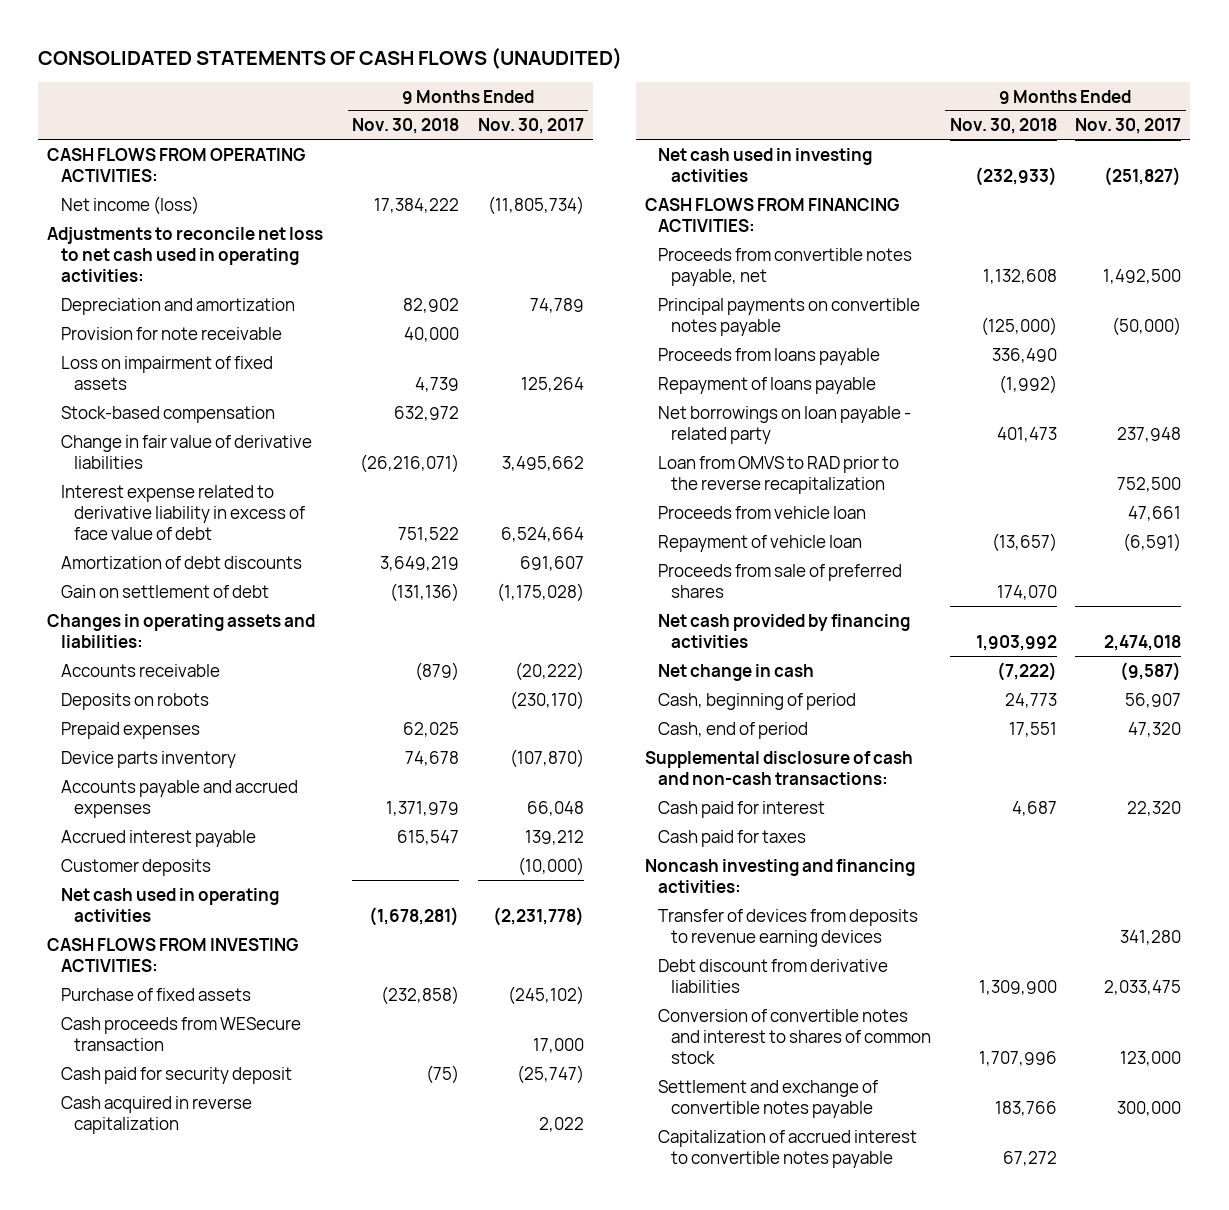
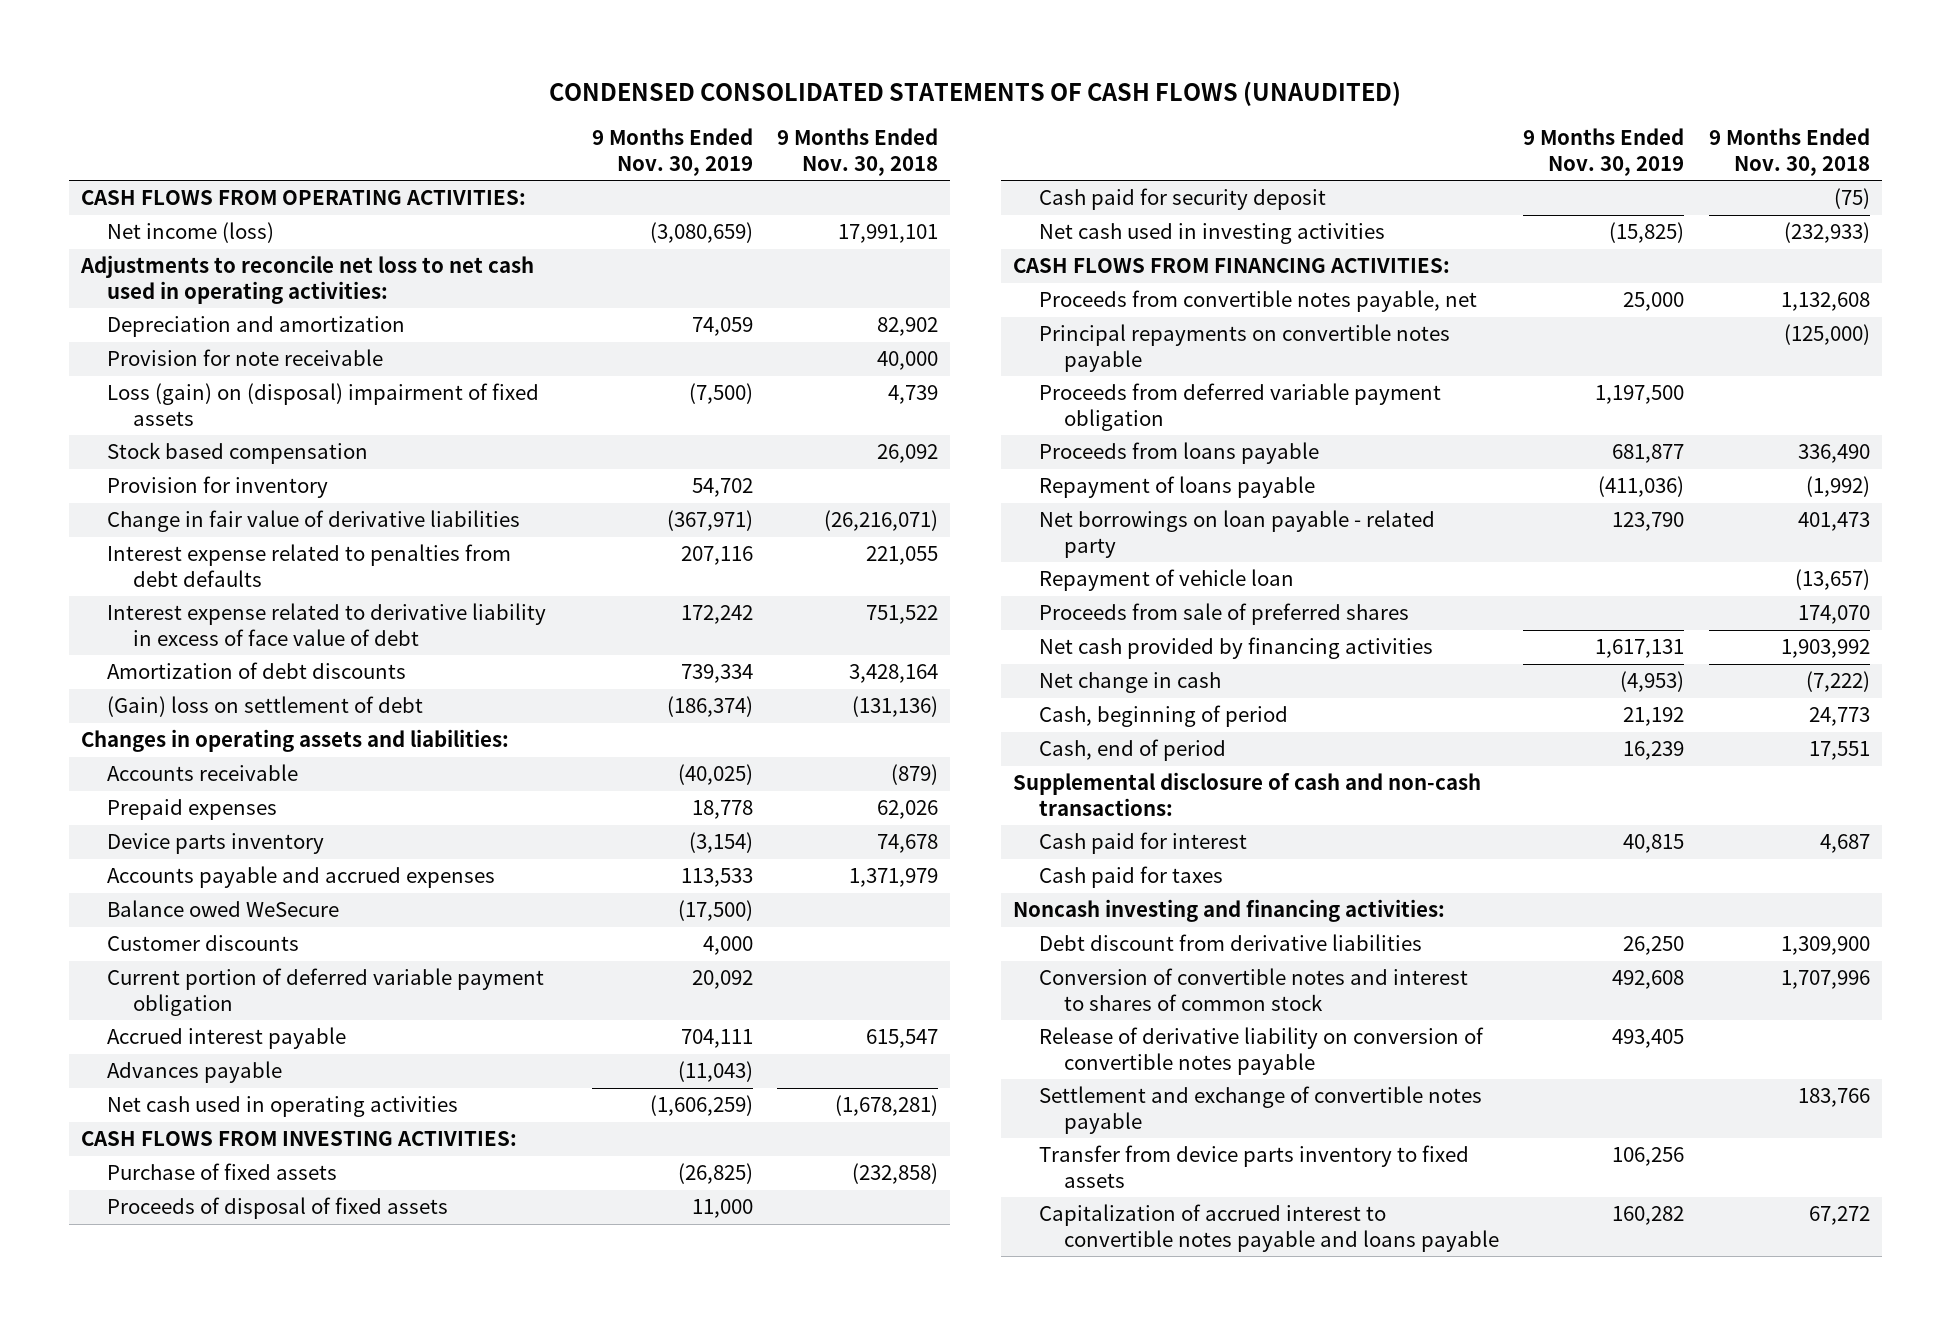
[38,46,623,69] CONSOLIDATED STATEMENTS OF CASH FLOWS (UNAUDITED) -> [549,80,1402,106] CONDENSED CONSOLIDATED STATEMENTS OF CASH FLOWS (UNAUDITED)
[477,118,584,135] Nov. 30, 2017 -> none
none -> [591,128,753,176] 9 Months Ended Nov. 30, 2019
[374,197,460,213] 17,384,222 -> [837,224,938,244] 17,991,101
[60,355,273,390] Loss on impairment of fixed assets -> [106,383,539,426] Loss (gain) on (disposal) impairment of fixed assets
[60,405,275,423] Stock-based compensation -> [106,442,368,465] Stock based compensation
[394,405,460,421] 632,972 -> [876,444,938,464] 26,092
none -> [106,476,328,499] Provision for inventory
none -> [106,544,511,587] Interest expense related to penalties from debt defaults
[380,555,460,571] 3,649,219 -> [848,664,938,684] 3,428,164
[60,584,269,598] Gain on settlement of debt -> [106,696,423,718] (Gain) loss on settlement of debt
[60,692,209,710] Deposits on robots -> none
[403,721,460,737] 62,025 -> [876,800,938,820] 62,026
none -> [106,900,339,918] Balance owed WeSecure
none -> [106,935,299,952] Customer discounts
none -> [106,968,544,1016] Current portion of deferred variable payment obligation
[60,858,211,876] Customer deposits -> none
none -> [106,1061,282,1084] Advances payable
[60,1016,301,1051] Cash proceeds from WESecure transaction -> none
none -> [106,1197,448,1220] Proceeds of disposal of fixed assets
[60,1095,252,1134] Cash acquired in reverse capitalization -> none
[658,297,921,336] Principal payments on convertible notes payable -> [1038,324,1450,372] Principal repayments on convertible notes payable
none -> [1038,383,1441,431] Proceeds from deferred variable payment obligation
[658,455,900,494] Loan from OMVS to RAD prior to the reverse recapitalization -> none
[658,505,867,519] Proceeds from vehicle loan -> none
[658,908,919,947] Transfer of devices from deposits to revenue earning devices -> none
none -> [1038,1027,1484,1075] Release of derivative liability on conversion of convertible notes payable
none -> [1038,1145,1469,1188] Transfer from device parts inventory to fixed assets
[658,1129,918,1168] Capitalization of accrued interest to convertible notes payable -> [1038,1204,1500,1252] Capitalization of accrued interest to convertible notes payable and loans payable

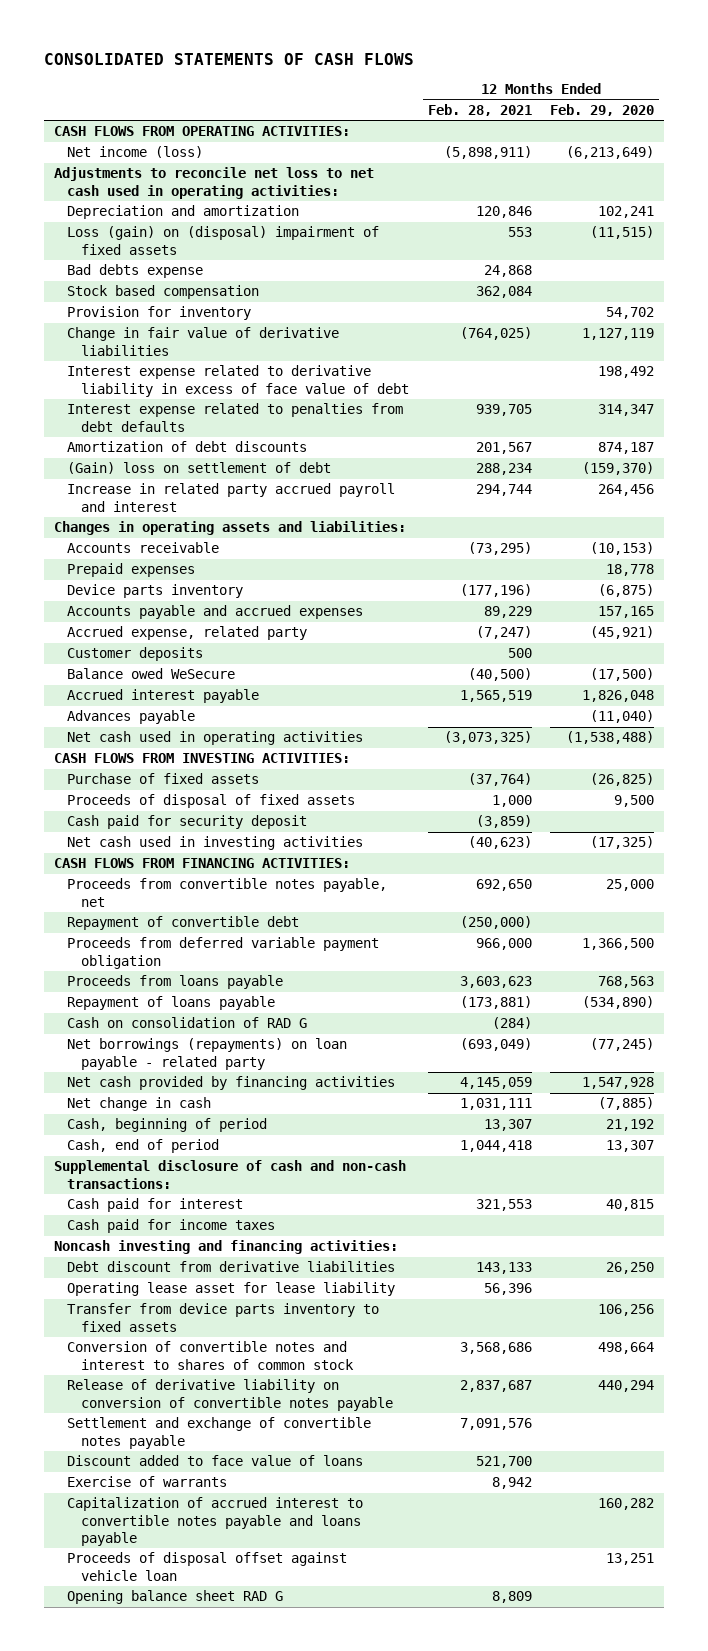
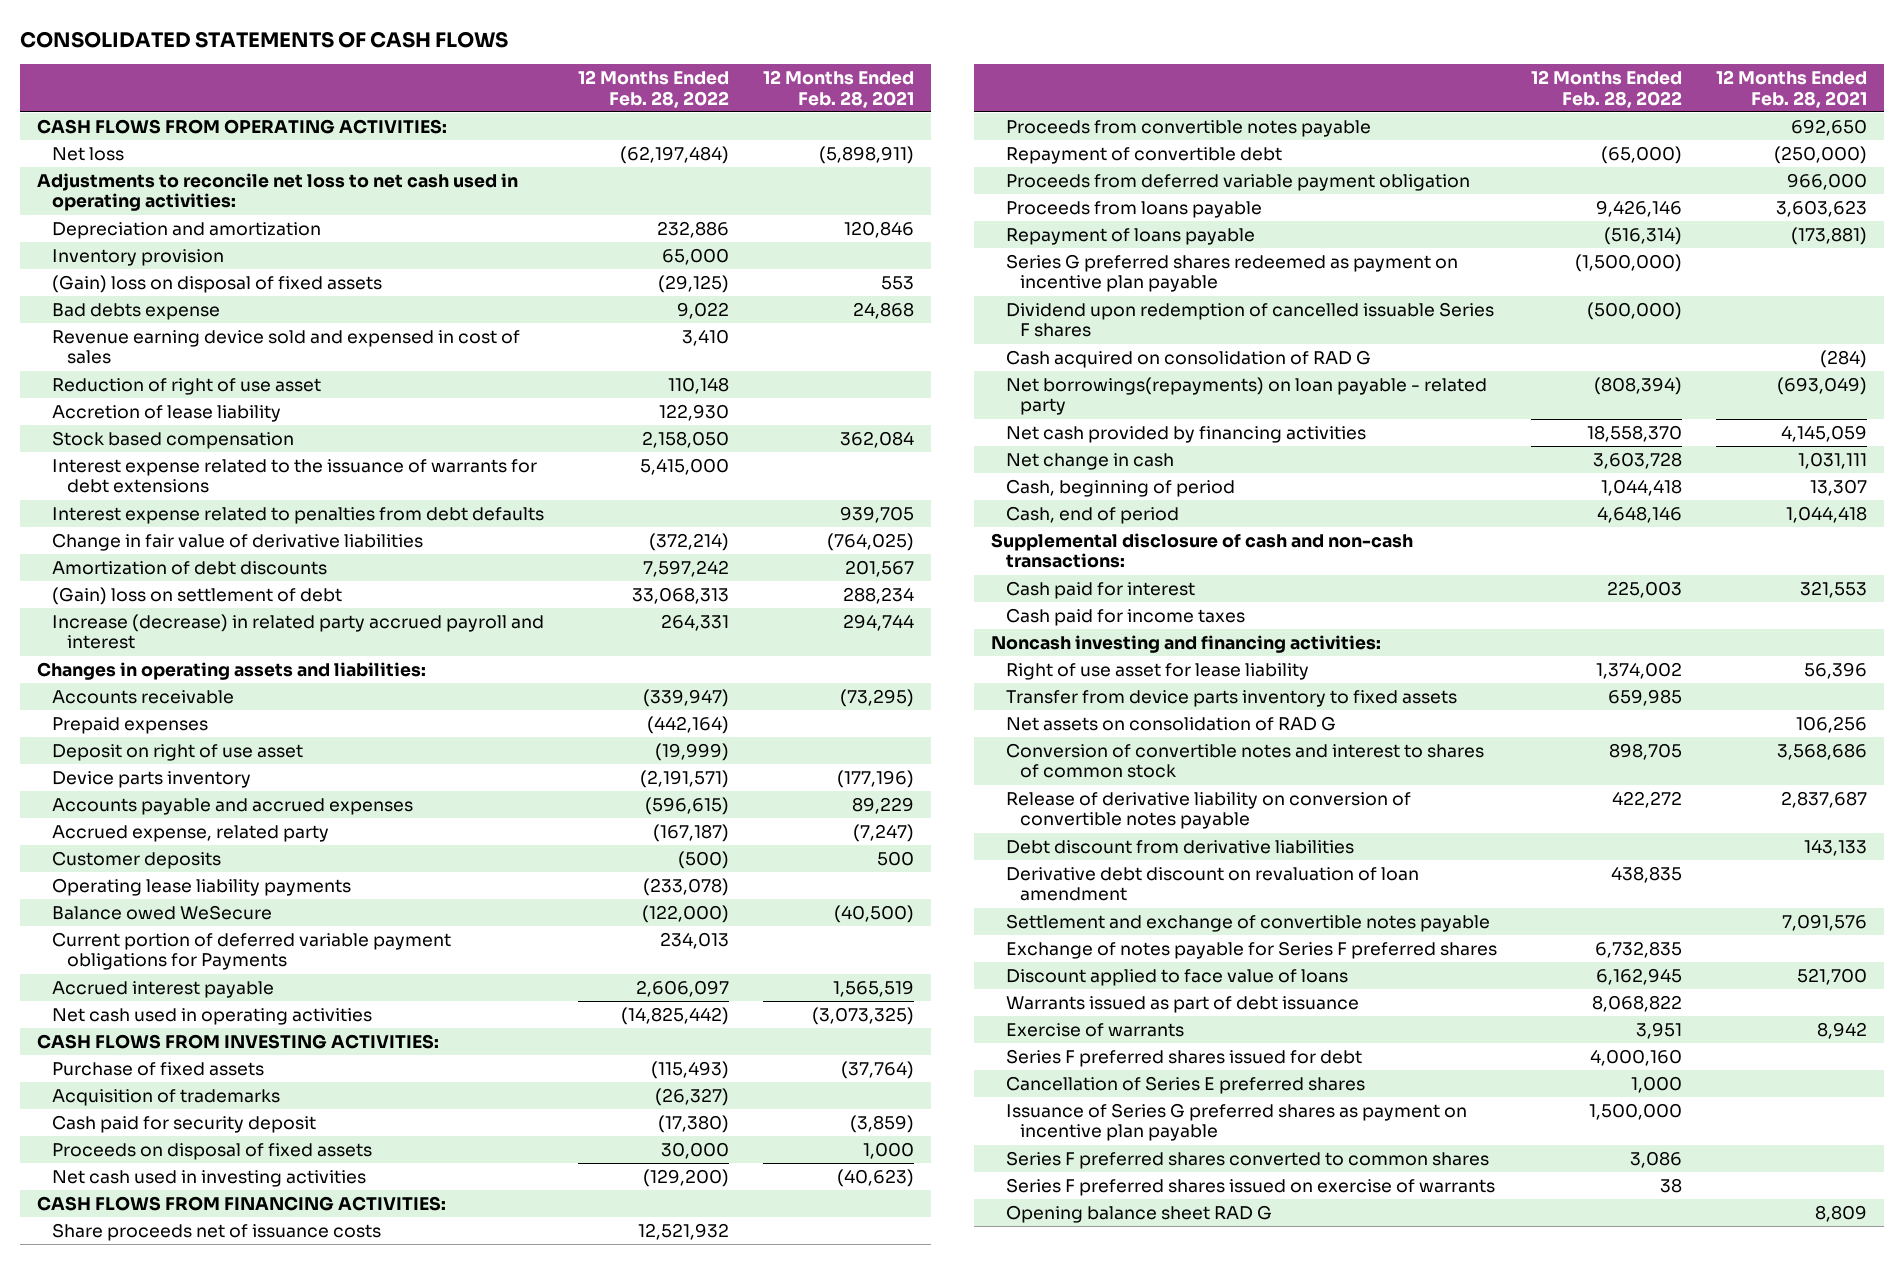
[550,103,655,116] Feb. 29, 2020 -> none
none -> [577,70,729,108] 12 Months Ended Feb. 28, 2022
[67,146,204,159] Net income (loss) -> [52,146,125,161] Net loss
none -> [52,248,225,266] Inventory provision
[67,226,380,255] Loss (gain) on (disposal) impairment of fixed assets -> [52,274,383,293] (Gain) loss on disposal of fixed assets
none -> [52,329,521,365] Revenue earning device sold and expensed in cost of sales
none -> [52,377,322,395] Reduction of right of use asset
none -> [52,404,282,422] Accretion of lease liability
[67,306,252,321] Provision for inventory -> none
[67,365,409,397] Interest expense related to derivative liability in excess of face value of debt -> none
none -> [52,458,538,494] Interest expense related to the issuance of warrants for debt extensions
[67,327,340,356] Change in fair value of derivative liabilities -> [52,532,424,551] Change in fair value of derivative liabilities
[67,483,396,512] Increase in related party accrued payroll and interest -> [52,613,545,650] Increase (decrease) in related party accrued payroll and interest
none -> [52,743,304,761] Deposit on right of use asset
none -> [52,877,352,896] Operating lease liability payments
none -> [52,931,452,971] Current portion of deferred variable payment obligations for Payments
[67,710,196,725] Advances payable -> none
[67,794,356,809] Proceeds of disposal of fixed assets -> none
none -> [52,1088,281,1106] Acquisition of trademarks
none -> [52,1142,373,1160] Proceeds on disposal of fixed assets
none -> [52,1222,382,1241] Share proceeds net of issuance costs
[67,878,388,907] Proceeds from convertible notes payable, net -> [1005,119,1371,137] Proceeds from convertible notes payable
none -> [1005,253,1458,293] Series G preferred shares redeemed as payment on incentive plan payable
none -> [1005,301,1494,338] Dividend upon redemption of cancelled issuable Series F shares
[67,1017,308,1029] Cash on consolidation of RAD G -> [1005,349,1371,368] Cash acquired on consolidation of RAD G
[67,1038,348,1070] Net borrowings (repayments) on loan payable - related party -> [1005,376,1487,416] Net borrowings(repayments) on loan payable - related party
[67,1282,396,1297] Operating lease asset for lease liability -> [1005,662,1309,680] Right of use asset for lease liability
none -> [1005,715,1336,731] Net assets on consolidation of RAD G
[67,1261,396,1273] Debt discount from derivative liabilities -> [1005,839,1354,854] Debt discount from derivative liabilities
none -> [1005,866,1419,902] Derivative debt discount on revaluation of loan amendment
none -> [1005,940,1497,959] Exchange of notes payable for Series F preferred shares
[67,1455,364,1467] Discount added to face value of loans -> [1005,968,1348,986] Discount applied to face value of loans
none -> [1005,995,1359,1013] Warrants issued as part of debt issuance
[67,1497,364,1546] Capitalization of accrued interest to convertible notes payable and loans payable -> none
[67,1552,348,1581] Proceeds of disposal offset against vehicle loan -> none
none -> [1005,1048,1362,1067] Series F preferred shares issued for debt
none -> [1005,1075,1365,1094] Cancellation of Series E preferred shares
none -> [1005,1102,1467,1142] Issuance of Series G preferred shares as payment on incentive plan payable
none -> [1005,1150,1489,1169] Series F preferred shares converted to common shares
none -> [1005,1177,1495,1196] Series F preferred shares issued on exercise of warrants

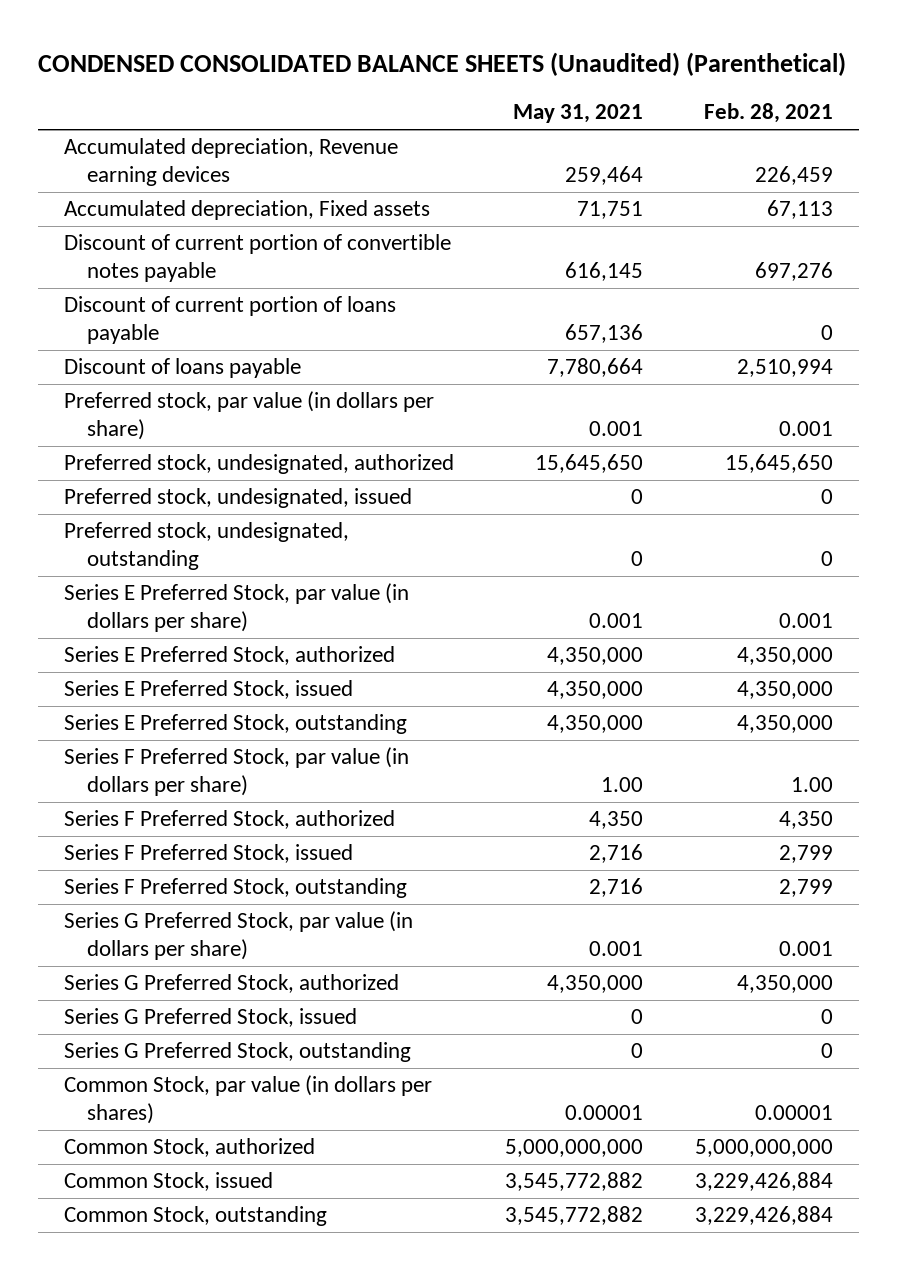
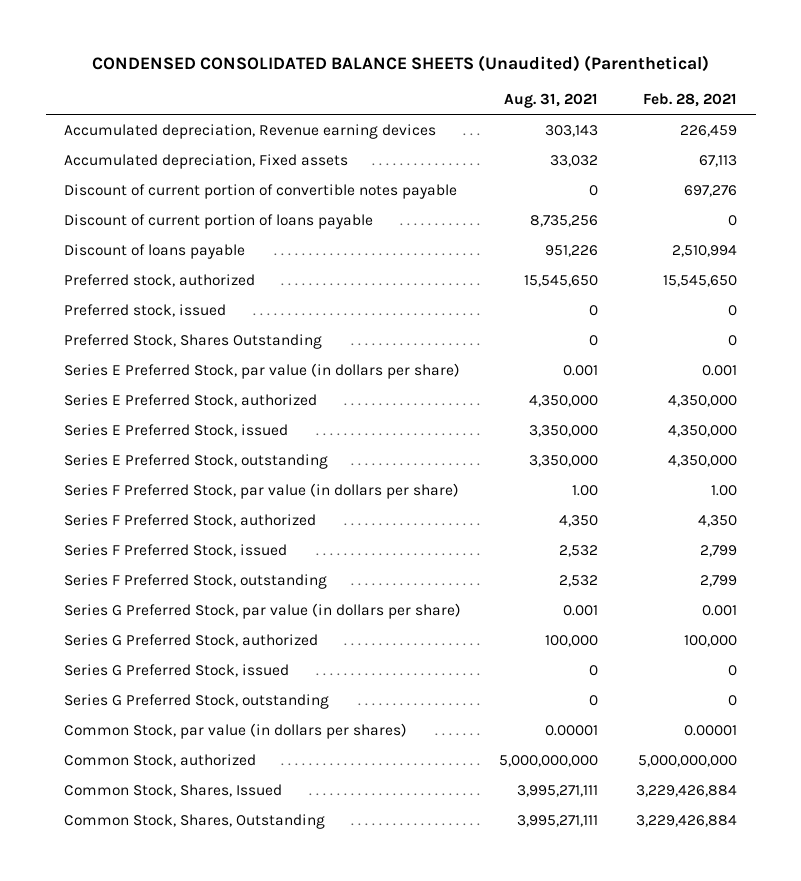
[513,104,644,124] May 31, 2021 -> none
none -> [504,93,599,109] Aug. 31, 2021
[63,391,434,440] Preferred stock, par value (in dollars per share) -> none
[63,454,454,475] Preferred stock, undesignated, authorized -> [64,273,256,287] Preferred stock, authorized
[725,454,834,474] 15,645,650 -> [662,274,737,287] 15,545,650
[63,488,412,509] Preferred stock, undesignated, issued -> [64,303,227,317] Preferred stock, issued
[63,522,349,570] Preferred stock, undesignated, outstanding -> [64,333,323,349] Preferred Stock, Shares Outstanding
[737,975,834,994] 4,350,000 -> [683,634,737,647] 100,000
[63,1172,273,1192] Common Stock, issued -> [64,783,283,797] Common Stock, Shares, Issued
[63,1206,327,1227] Common Stock, outstanding -> [64,813,326,829] Common Stock, Shares, Outstanding

